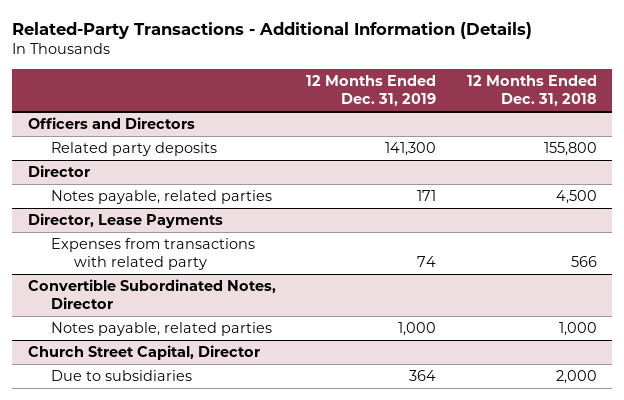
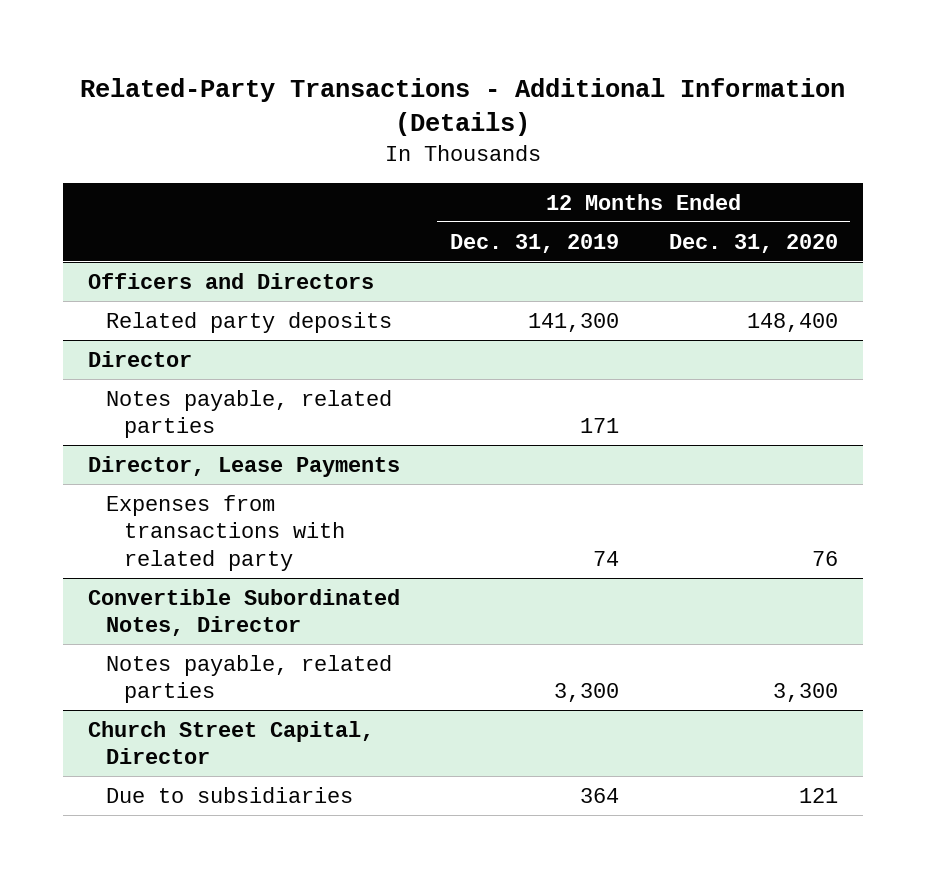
[466,75,597,107] 12 Months Ended Dec. 31, 2018 -> none
none -> [668,233,838,253] Dec. 31, 2020
[398,322,437,337] 1,000 -> [553,683,619,703] 3,300

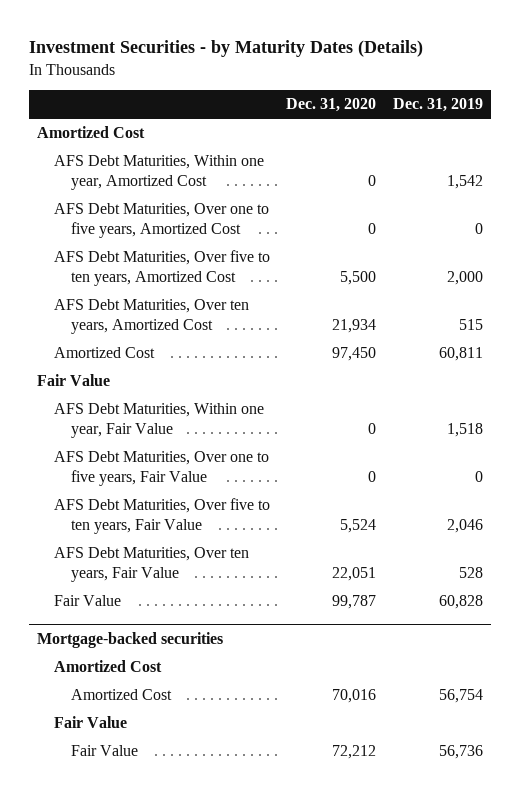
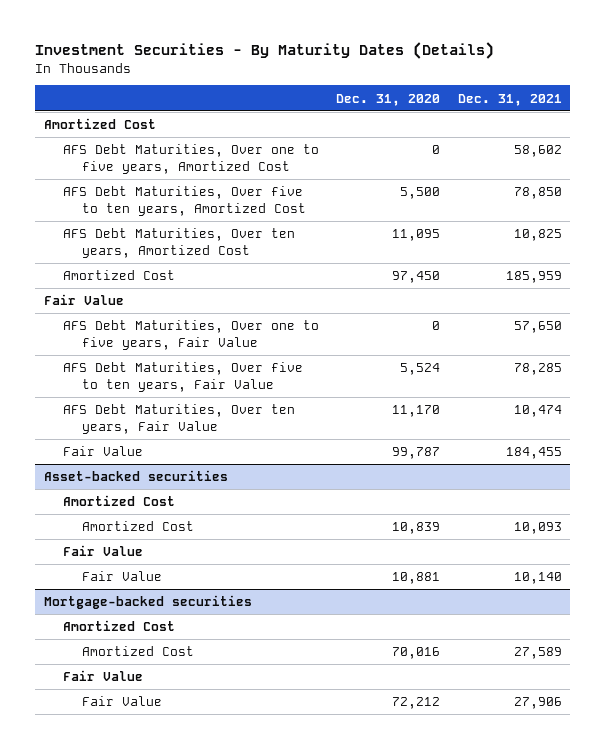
[28,40,423,58] Investment Securities - by Maturity Dates (Details) -> [35,42,495,60] Investment Securities - By Maturity Dates (Details)
[393,98,484,113] Dec. 31, 2019 -> none
none -> [457,93,562,106] Dec. 31, 2021
[53,155,264,190] AFS Debt Maturities, Within one year, Amortized Cost -> none
[332,318,377,333] 21,934 -> [392,229,441,242] 11,095
[53,403,264,438] AFS Debt Maturities, Within one year, Fair Value -> none
[332,566,377,581] 22,051 -> [392,405,441,418] 11,170
none -> [43,470,228,482] Asset-backed securities
none -> [62,495,175,507] Amortized Cost
none -> [81,521,194,532] Amortized Cost
none -> [62,545,143,557] Fair Value
none -> [81,571,162,582] Fair Value

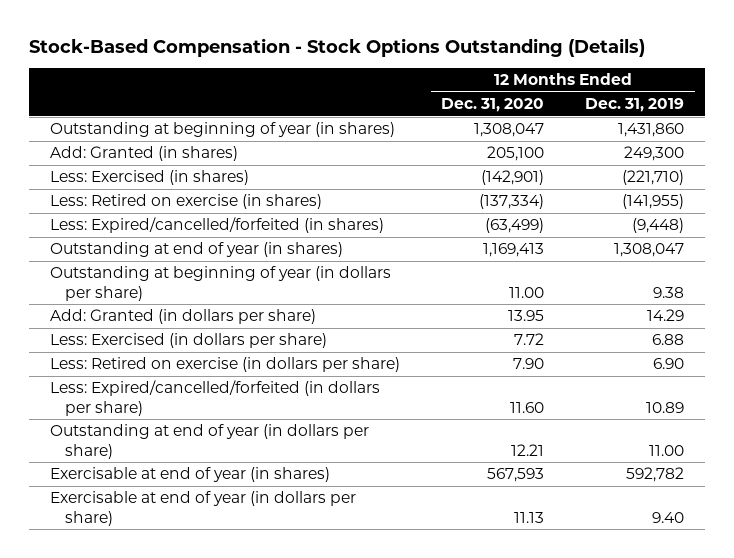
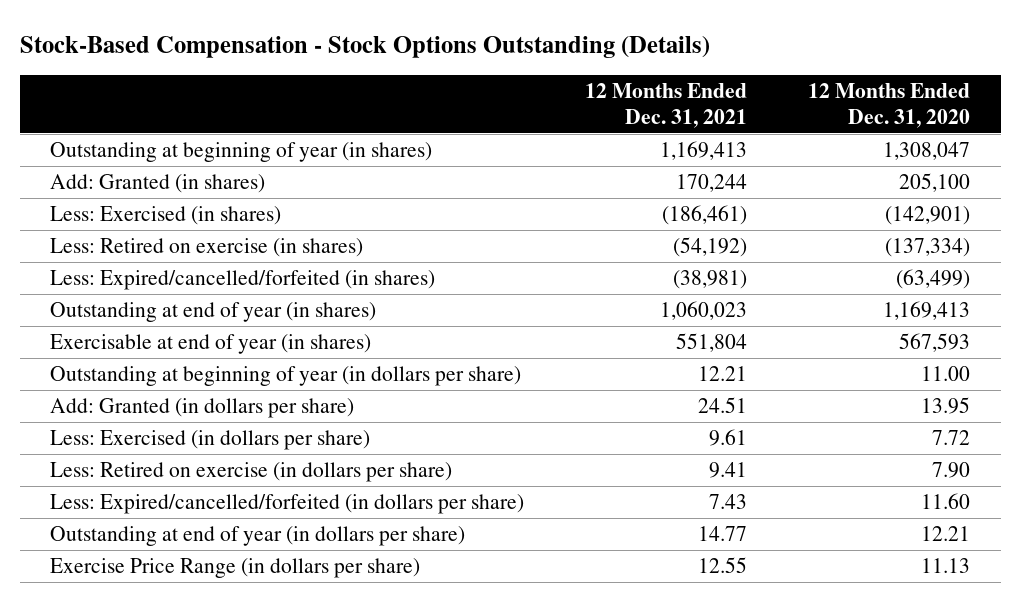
[585,98,685,113] Dec. 31, 2019 -> none
none -> [585,82,748,128] 12 Months Ended Dec. 31, 2021
[49,467,330,483] Exercisable at end of year (in shares) -> [50,334,372,355] Exercisable at end of year (in shares)
[49,491,356,526] Exercisable at end of year (in dollars per share) -> [50,558,421,579] Exercise Price Range (in dollars per share)

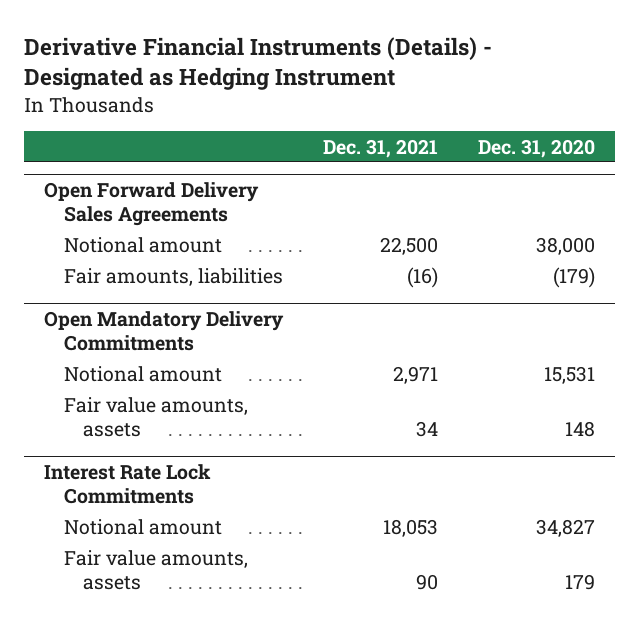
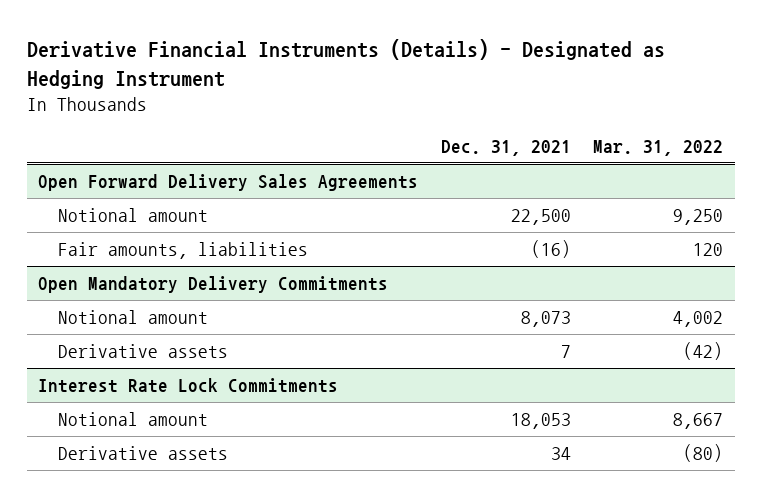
[477,138,595,158] Dec. 31, 2020 -> none
none -> [593,139,724,156] Mar. 31, 2022
[392,366,438,385] 2,971 -> [520,310,571,327] 8,073
[63,397,248,438] Fair value amounts, assets -> [57,343,228,358] Derivative assets
[415,421,438,438] 34 -> [560,344,571,358] 7
[63,550,248,591] Fair value amounts, assets -> [57,445,228,460] Derivative assets
[415,574,438,591] 90 -> [550,446,571,460] 34

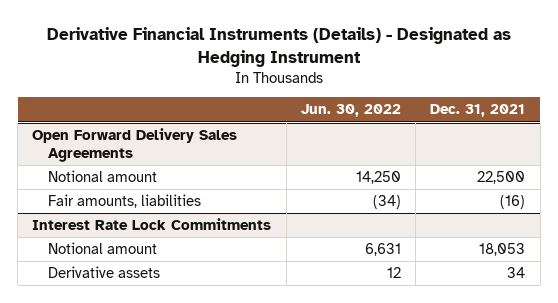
[593,139,724,156] Mar. 31, 2022 -> none
none -> [300,104,401,118] Jun. 30, 2022
[38,275,389,293] Open Mandatory Delivery Commitments -> none
[57,309,208,324] Notional amount -> none
[57,343,228,358] Derivative assets -> none

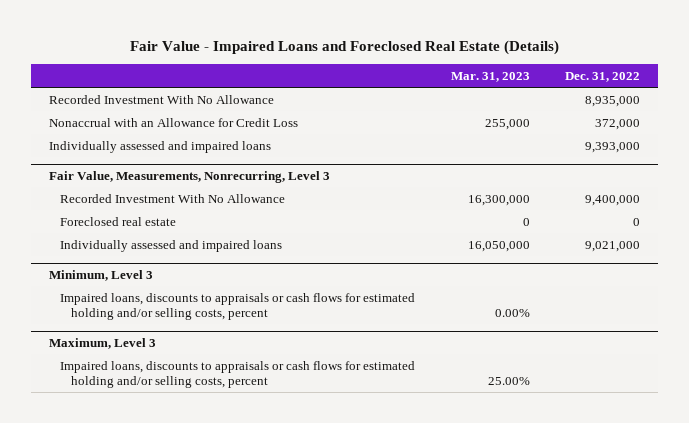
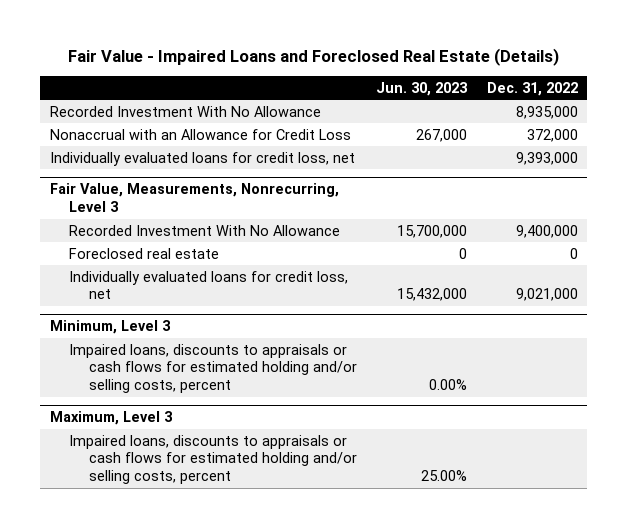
[450,72,530,83] Mar. 31, 2023 -> none
none -> [376,81,469,96] Jun. 30, 2023
[48,140,271,153] Individually assessed and impaired loans -> [49,151,355,166] Individually evaluated loans for credit loss, net
[59,239,282,252] Individually assessed and impaired loans -> [69,270,349,300] Individually evaluated loans for credit loss, net

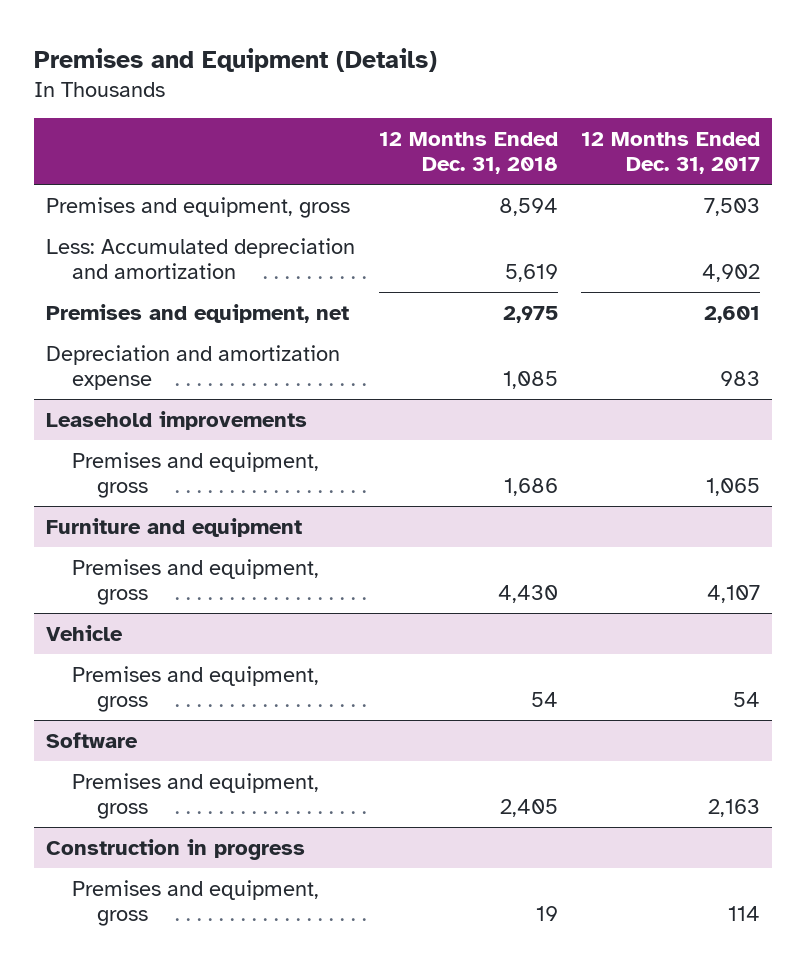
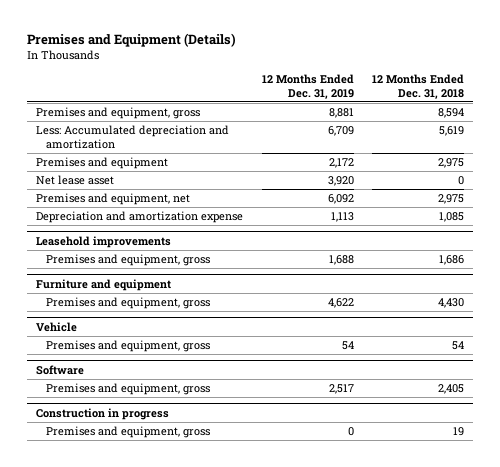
[581,131,761,175] 12 Months Ended Dec. 31, 2017 -> none
none -> [261,73,354,99] 12 Months Ended Dec. 31, 2019
none -> [35,156,168,169] Premises and equipment
none -> [35,174,114,185] Net lease asset

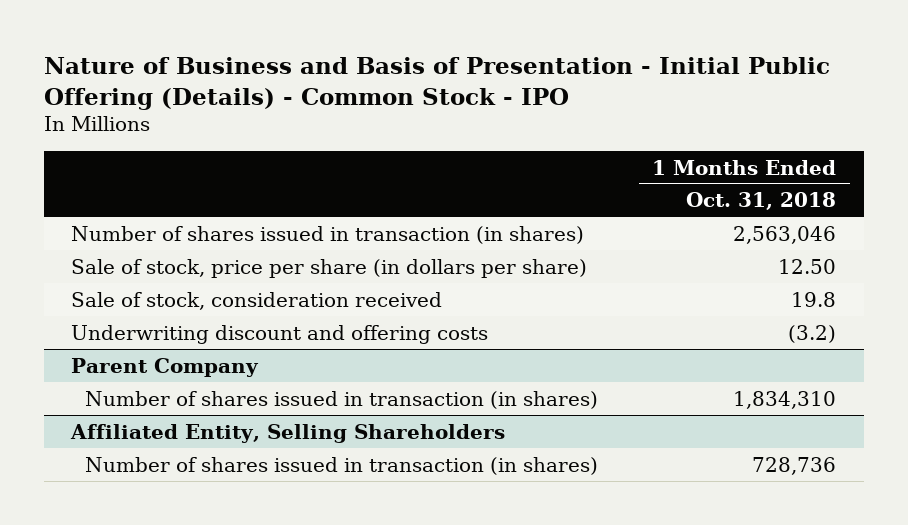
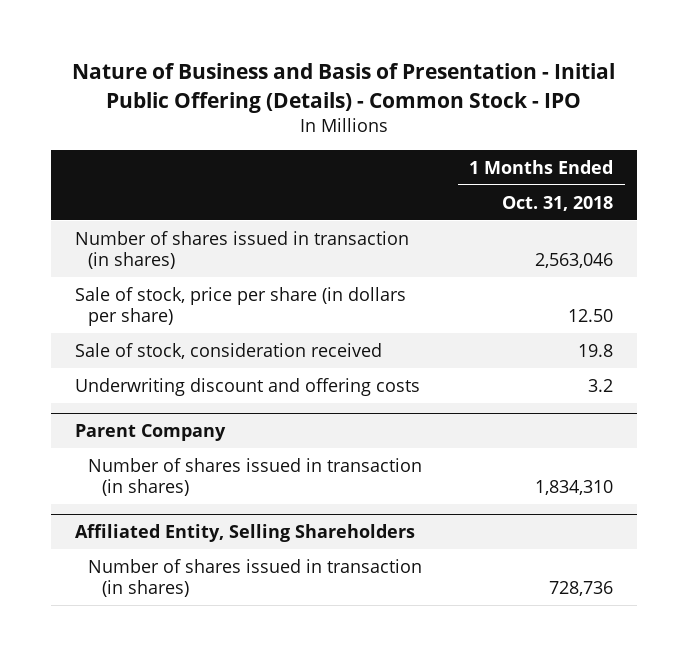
[788,324,837,343] (3.2) -> [588,378,614,392] 3.2

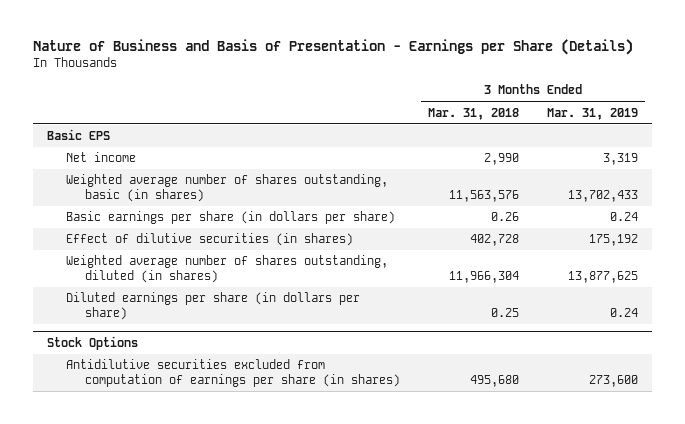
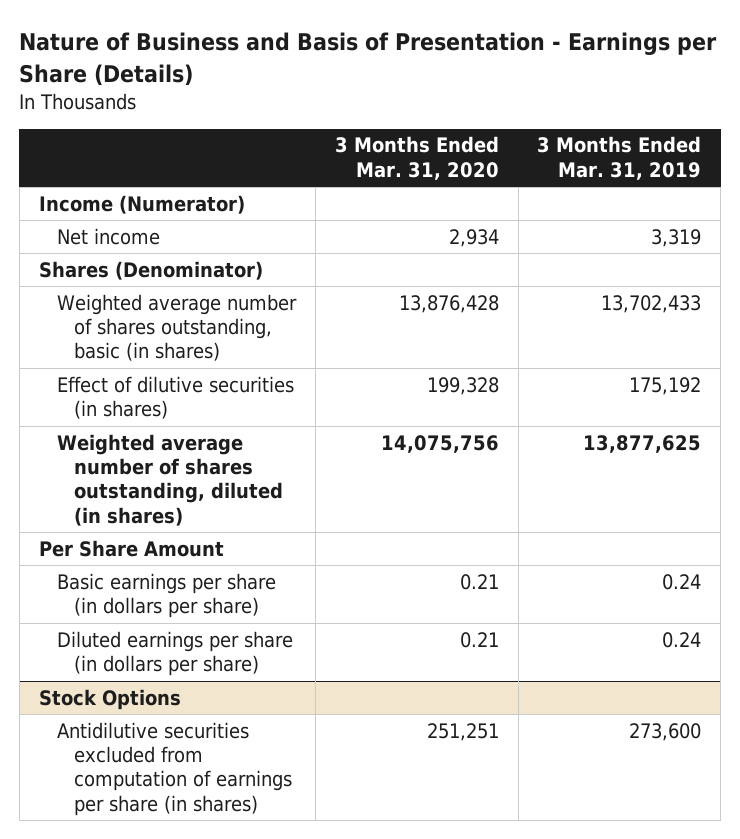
[427,107,519,120] Mar. 31, 2018 -> none
none -> [334,136,499,180] 3 Months Ended Mar. 31, 2020
[46,129,110,141] Basic EPS -> none
none -> [38,194,245,214] Income (Numerator)
none -> [38,260,263,280] Shares (Denominator)
none -> [38,539,224,557] Per Share Amount
[65,211,395,225] Basic earnings per share (in dollars per share) -> [56,572,276,619] Basic earnings per share (in dollars per share)

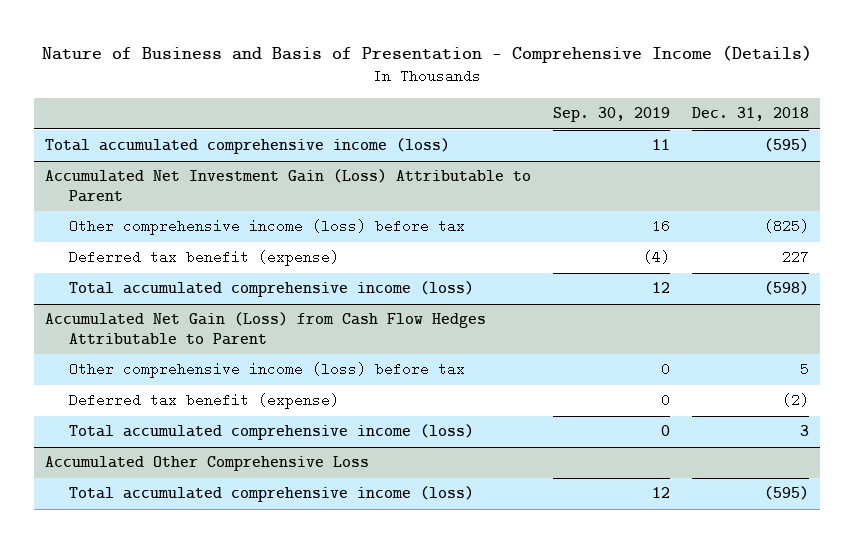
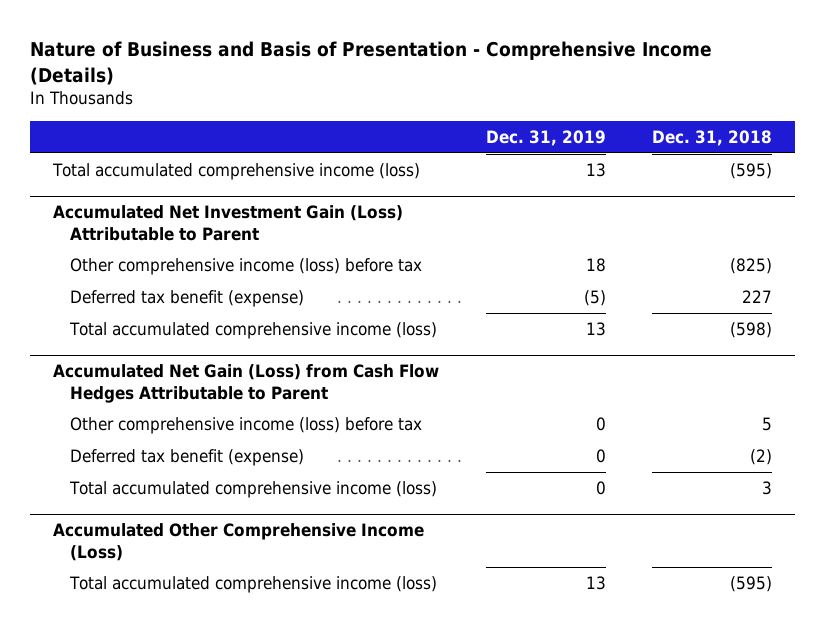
[552,107,670,123] Sep. 30, 2019 -> none
none -> [485,130,606,147] Dec. 31, 2019
[44,456,369,472] Accumulated Other Comprehensive Loss -> [53,523,425,561] Accumulated Other Comprehensive Income (Loss)

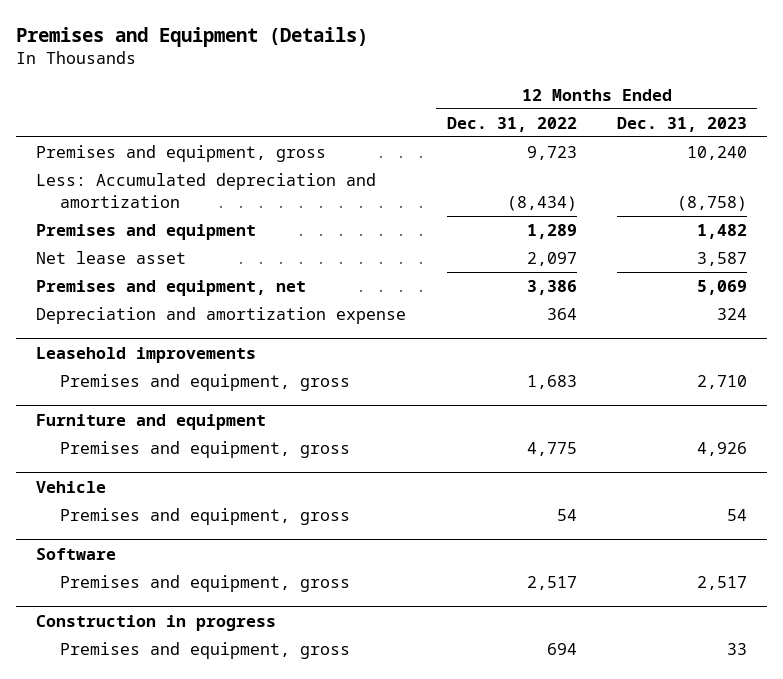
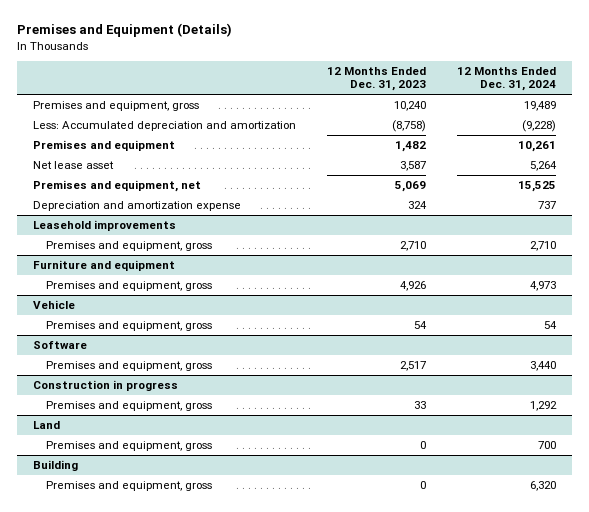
[446,116,577,132] Dec. 31, 2022 -> none
none -> [457,67,557,92] 12 Months Ended Dec. 31, 2024
none -> [32,421,60,430] Land
none -> [46,441,213,452] Premises and equipment, gross
none -> [32,460,78,472] Building
none -> [46,481,213,492] Premises and equipment, gross

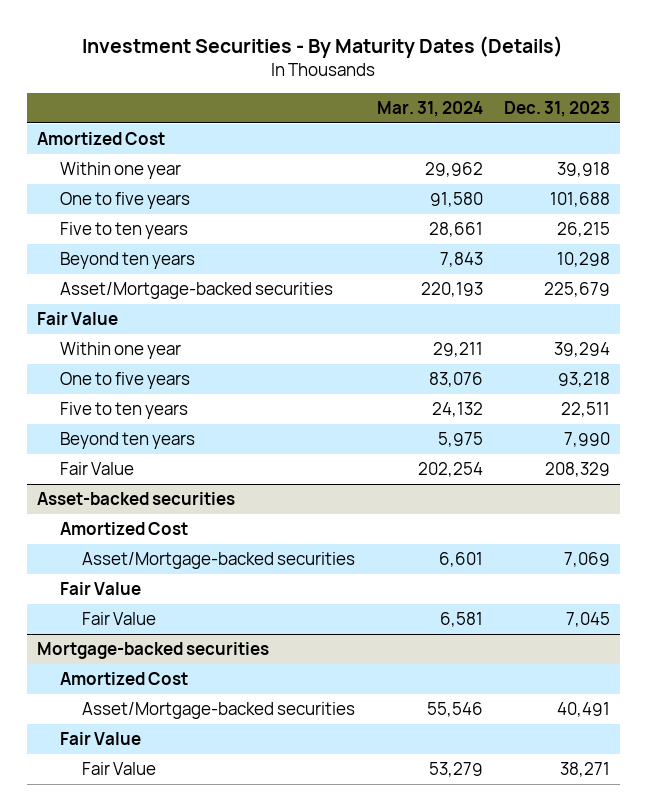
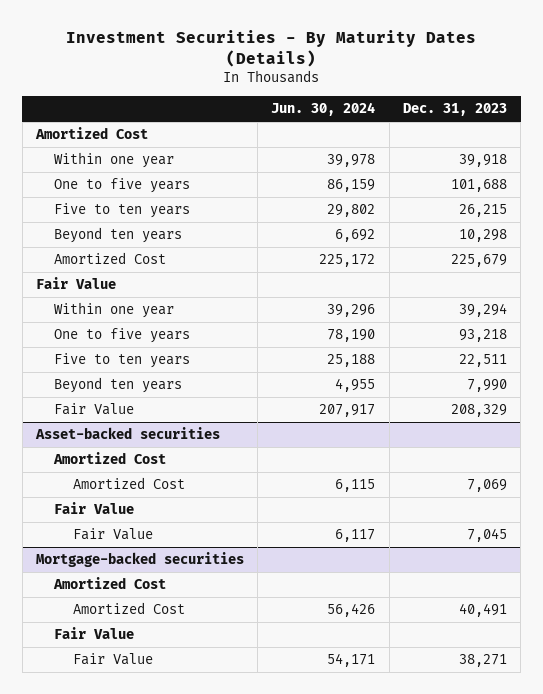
[376,100,483,117] Mar. 31, 2024 -> none
none -> [271,102,376,117] Jun. 30, 2024
[59,282,333,300] Asset/Mortgage-backed securities -> [54,252,167,265] Amortized Cost
[82,552,356,570] Asset/Mortgage-backed securities -> [72,477,185,490] Amortized Cost
[82,702,356,720] Asset/Mortgage-backed securities -> [72,602,185,615] Amortized Cost

